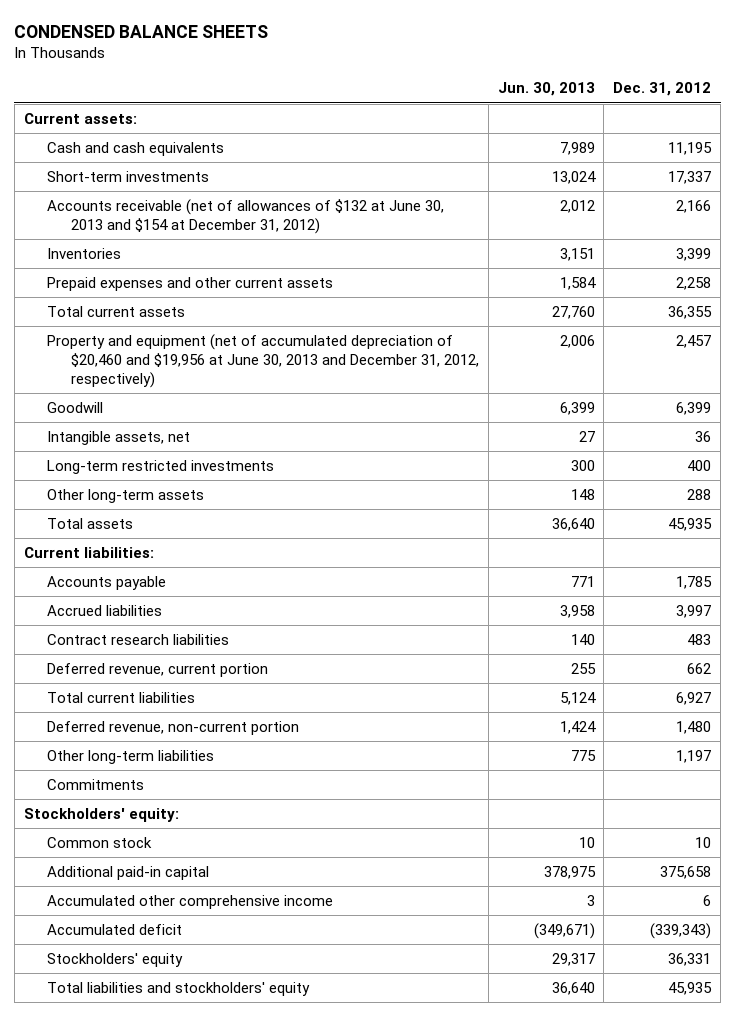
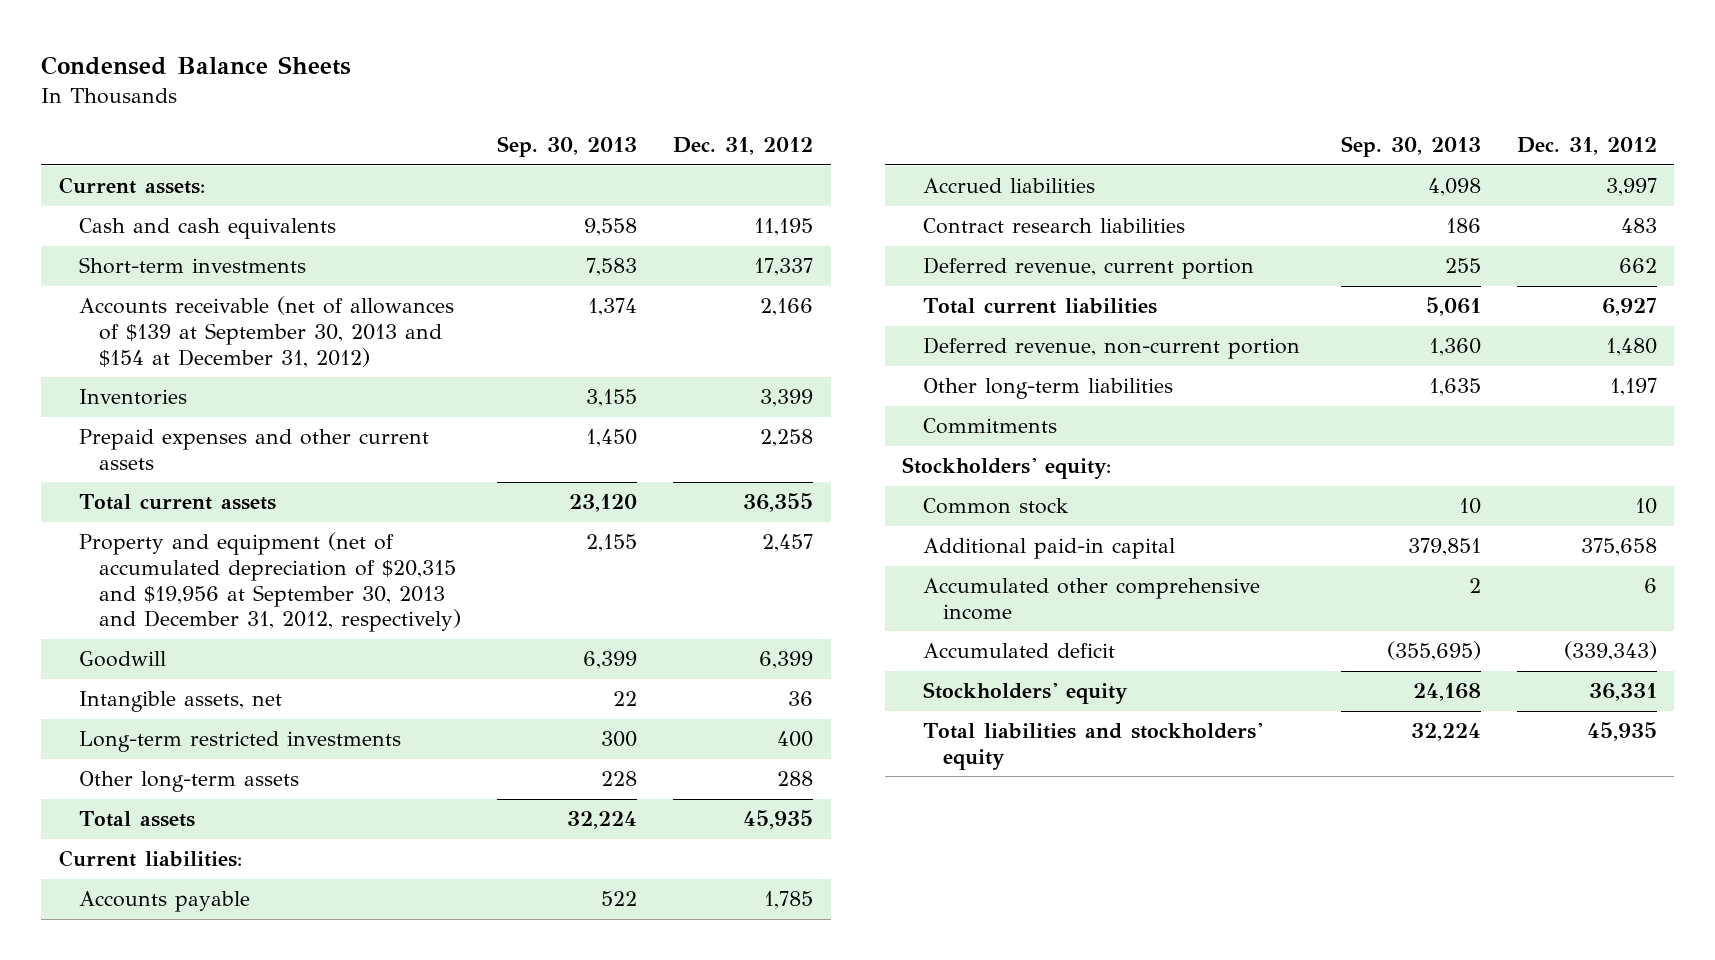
[14,24,269,38] CONDENSED BALANCE SHEETS -> [40,56,351,76] Condensed Balance Sheets
[497,82,595,97] Jun. 30, 2013 -> none
none -> [496,136,637,158] Sep. 30, 2013
[47,198,445,234] Accounts receivable (net of allowances of $132 at June 30, 2013 and $154 at December 31, 2012) -> [78,296,454,368] Accounts receivable (net of allowances of $139 at September 30, 2013 and $154 at December 31, 2012)
[47,333,479,388] Property and equipment (net of accumulated depreciation of $20,460 and $19,956 at June 30, 2013 and December 31, 2012, respectively) -> [78,532,462,633] Property and equipment (net of accumulated depreciation of $20,315 and $19,956 at September 30, 2013 and December 31, 2012, respectively)

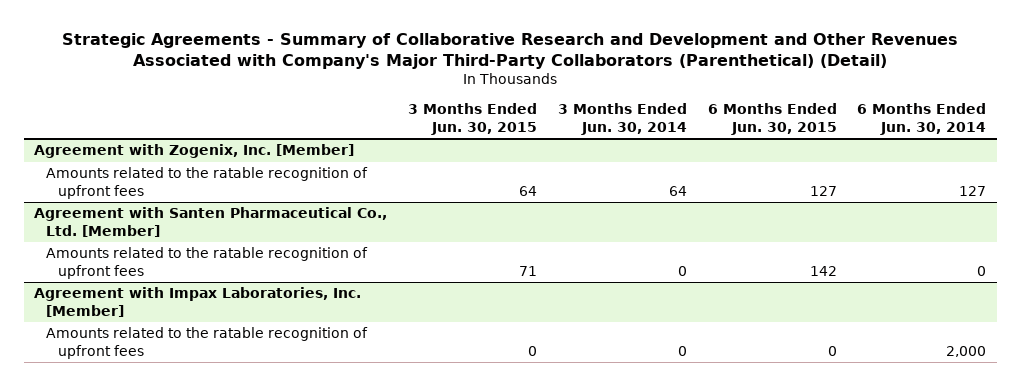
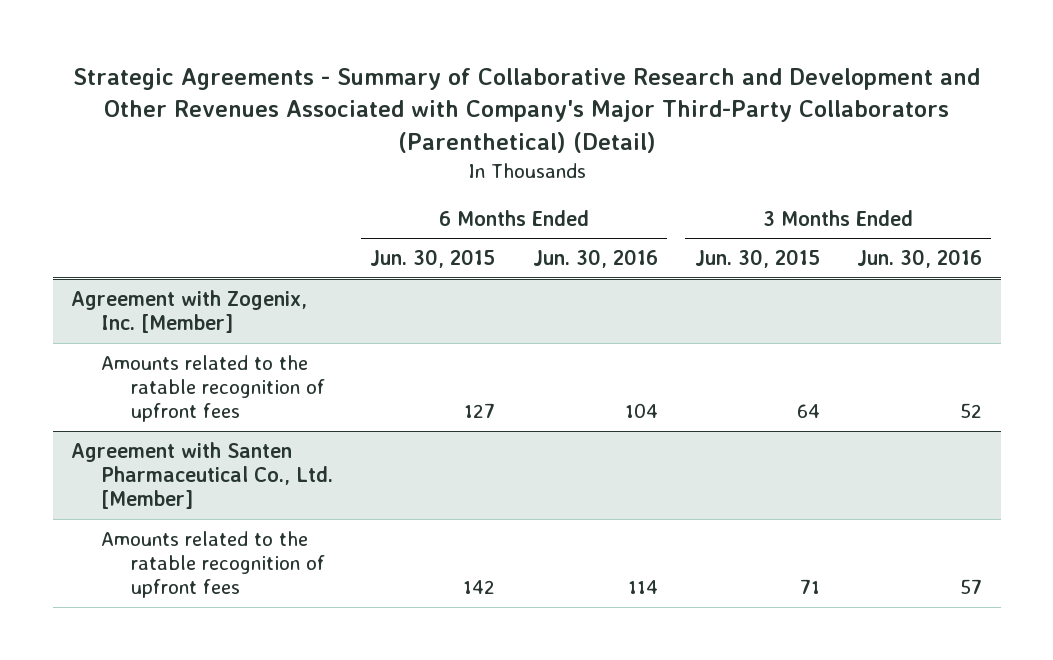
[557,103,687,135] 3 Months Ended Jun. 30, 2014 -> none
[857,103,987,135] 6 Months Ended Jun. 30, 2014 -> none
none -> [532,249,658,269] Jun. 30, 2016
none -> [856,249,982,269] Jun. 30, 2016
[34,287,362,317] Agreement with Impax Laboratories, Inc. [Member] -> none
[46,327,369,359] Amounts related to the ratable recognition of upfront fees -> none

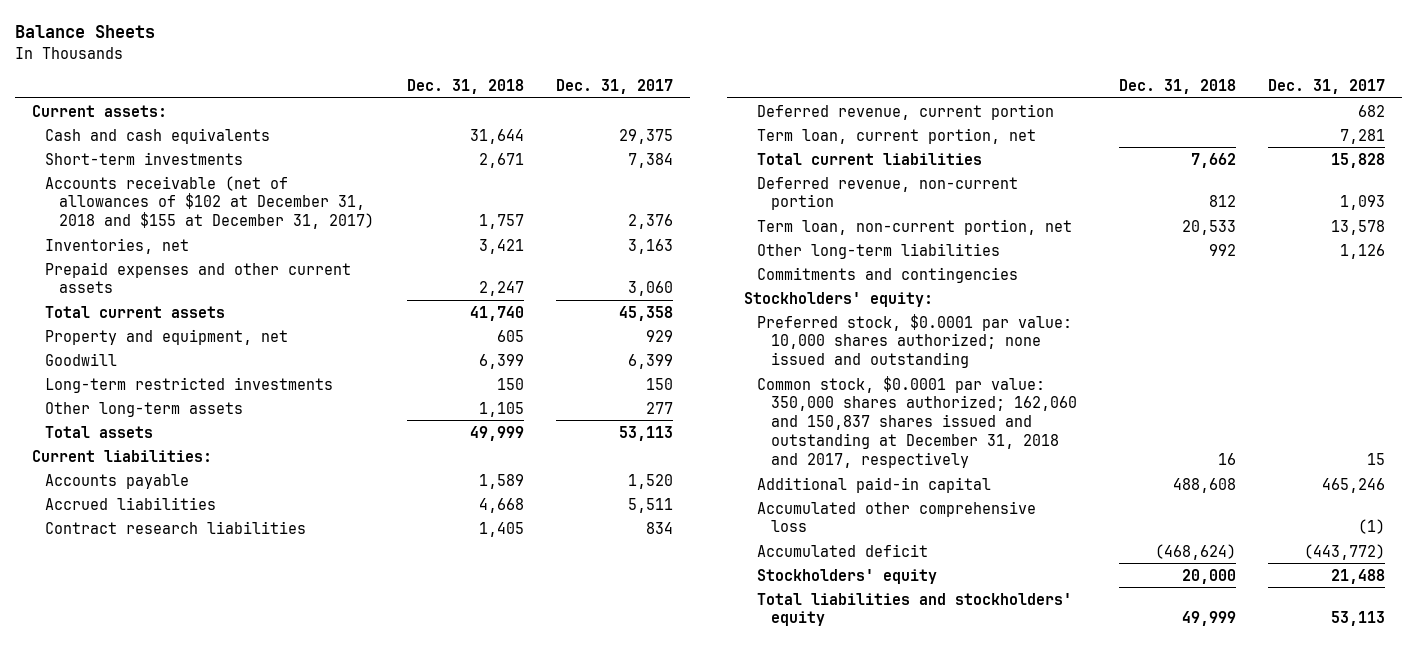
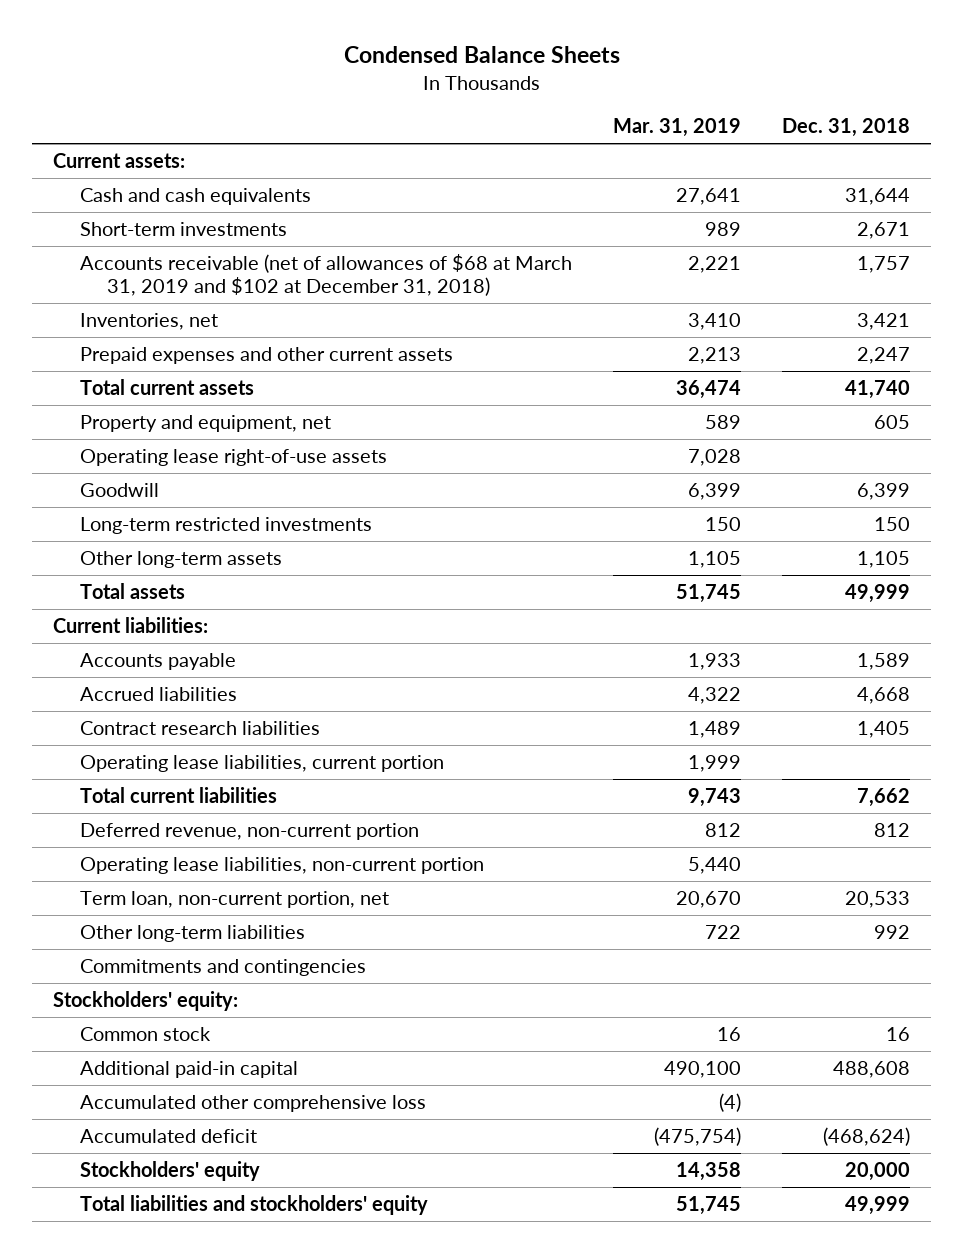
[15,25,156,39] Balance Sheets -> [343,46,620,64] Condensed Balance Sheets
[556,79,674,95] Dec. 31, 2017 -> none
none -> [613,118,742,138] Mar. 31, 2019
[45,175,374,230] Accounts receivable (net of allowances of $102 at December 31, 2018 and $155 at December 31, 2017) -> [80,253,573,296] Accounts receivable (net of allowances of $68 at March 31, 2019 and $102 at December 31, 2018)
none -> [80,448,388,466] Operating lease right-of-use assets
[757,103,1055,120] Deferred revenue, current portion -> none
[757,127,1037,144] Term loan, current portion, net -> none
none -> [80,754,445,772] Operating lease liabilities, current portion
none -> [80,856,485,874] Operating lease liabilities, non-current portion
[757,313,1073,369] Preferred stock, $0.0001 par value: 10,000 shares authorized; none issued and outstanding -> none
[757,375,1077,469] Common stock, $0.0001 par value: 350,000 shares authorized; 162,060 and 150,837 shares issued and outstanding at December 31, 2018 and 2017, respectively -> [80,1026,212,1041] Common stock

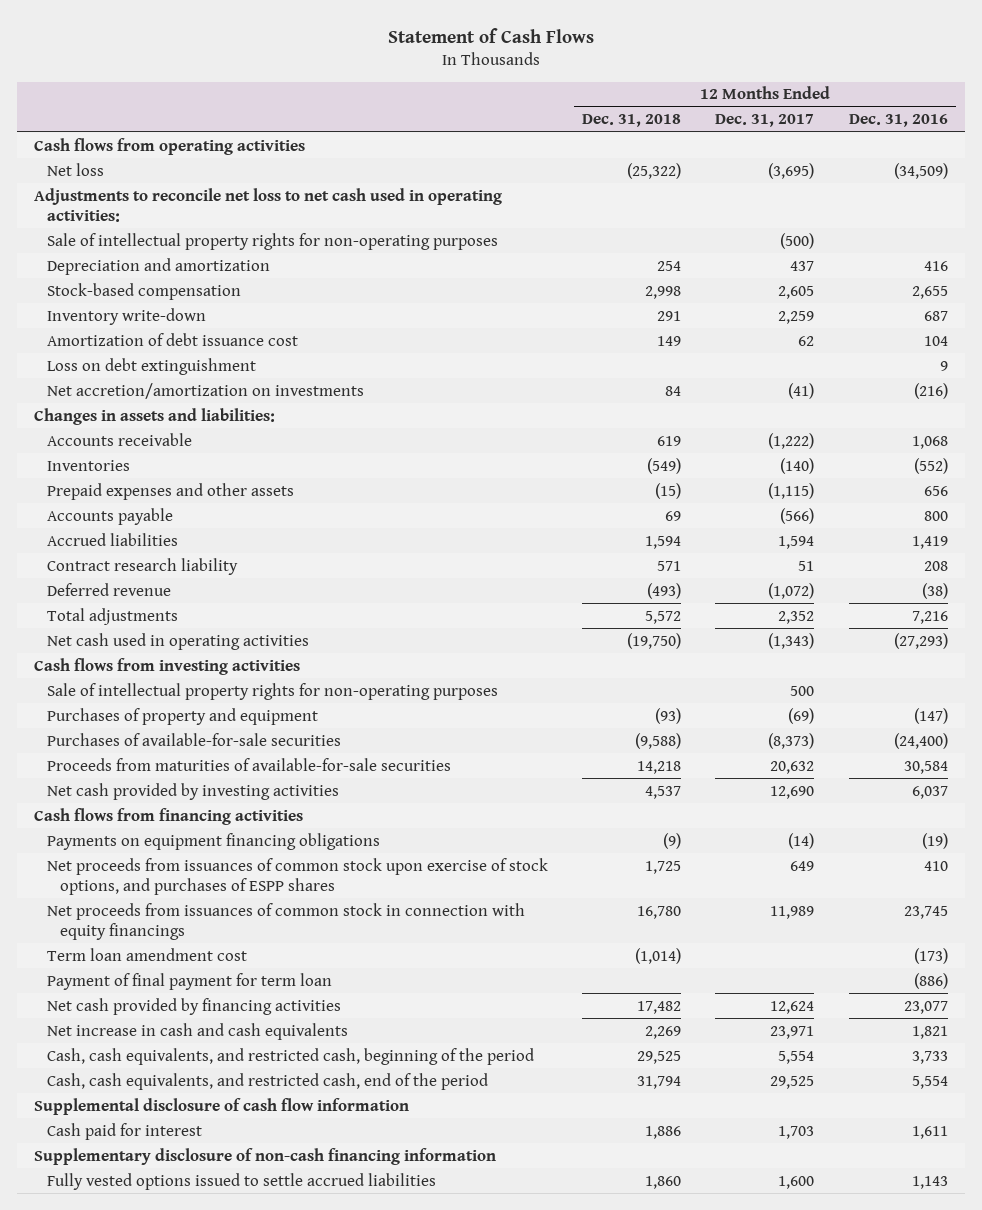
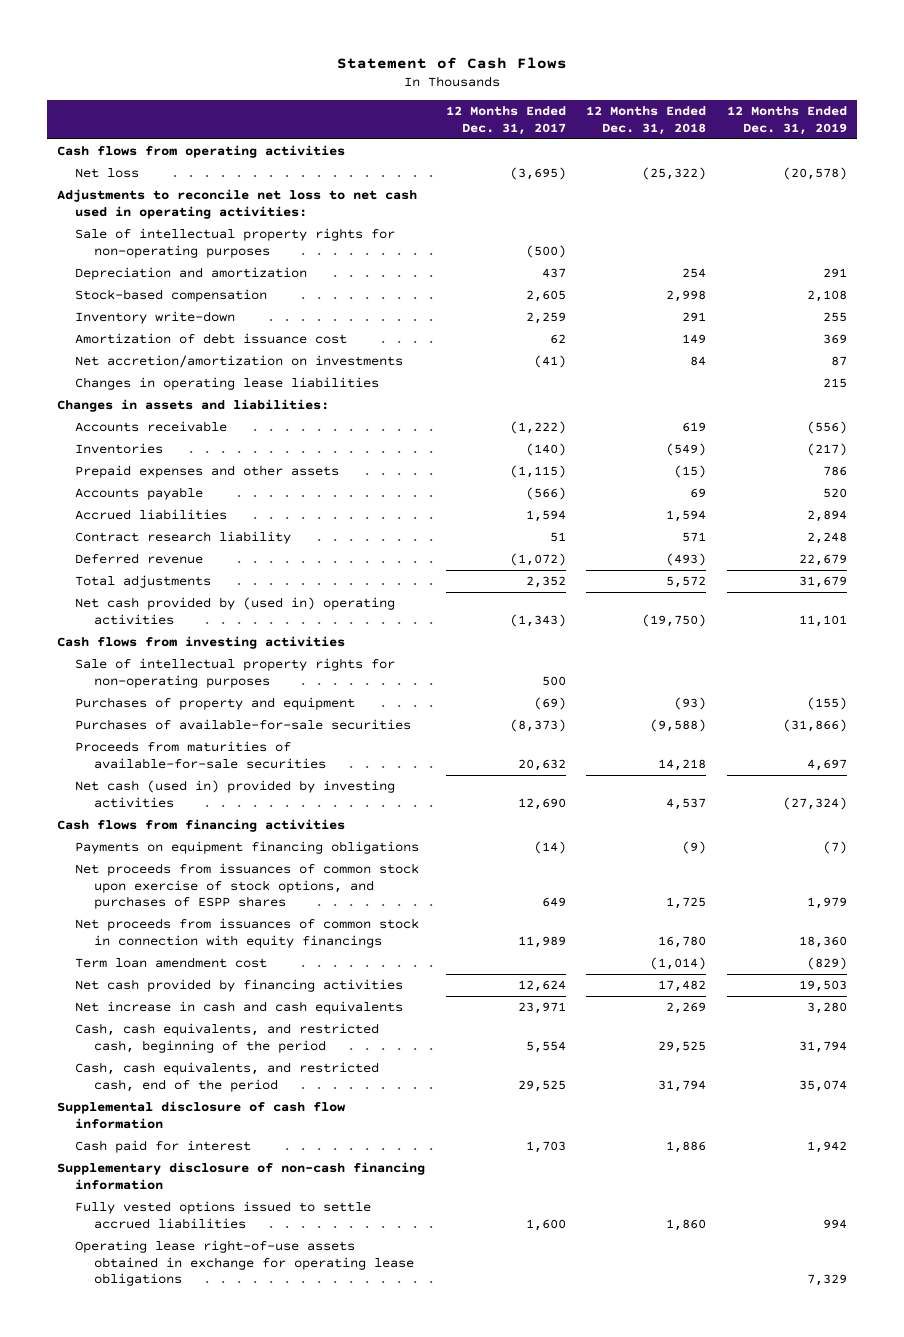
[848,114,948,128] Dec. 31, 2016 -> none
none -> [727,106,848,136] 12 Months Ended Dec. 31, 2019
[47,357,257,375] Loss on debt extinguishment -> none
none -> [75,377,380,391] Changes in operating lease liabilities
[47,632,310,650] Net cash used in operating activities -> [75,597,396,625] Net cash provided by (used in) operating activities
[47,782,340,800] Net cash provided by investing activities -> [75,780,396,808] Net cash (used in) provided by investing activities
[47,972,333,990] Payment of final payment for term loan -> none
none -> [75,1240,414,1287] Operating lease right-of-use assets obtained in exchange for operating lease obligations

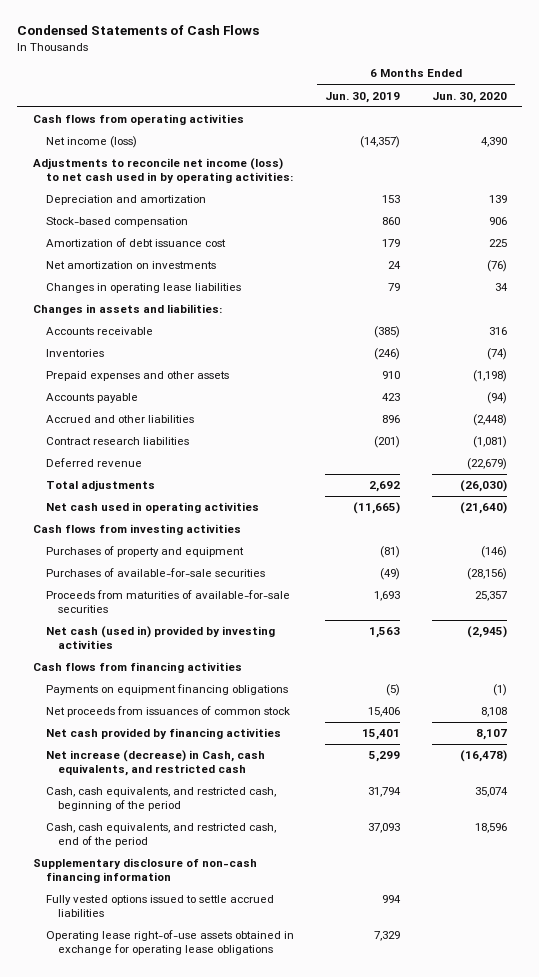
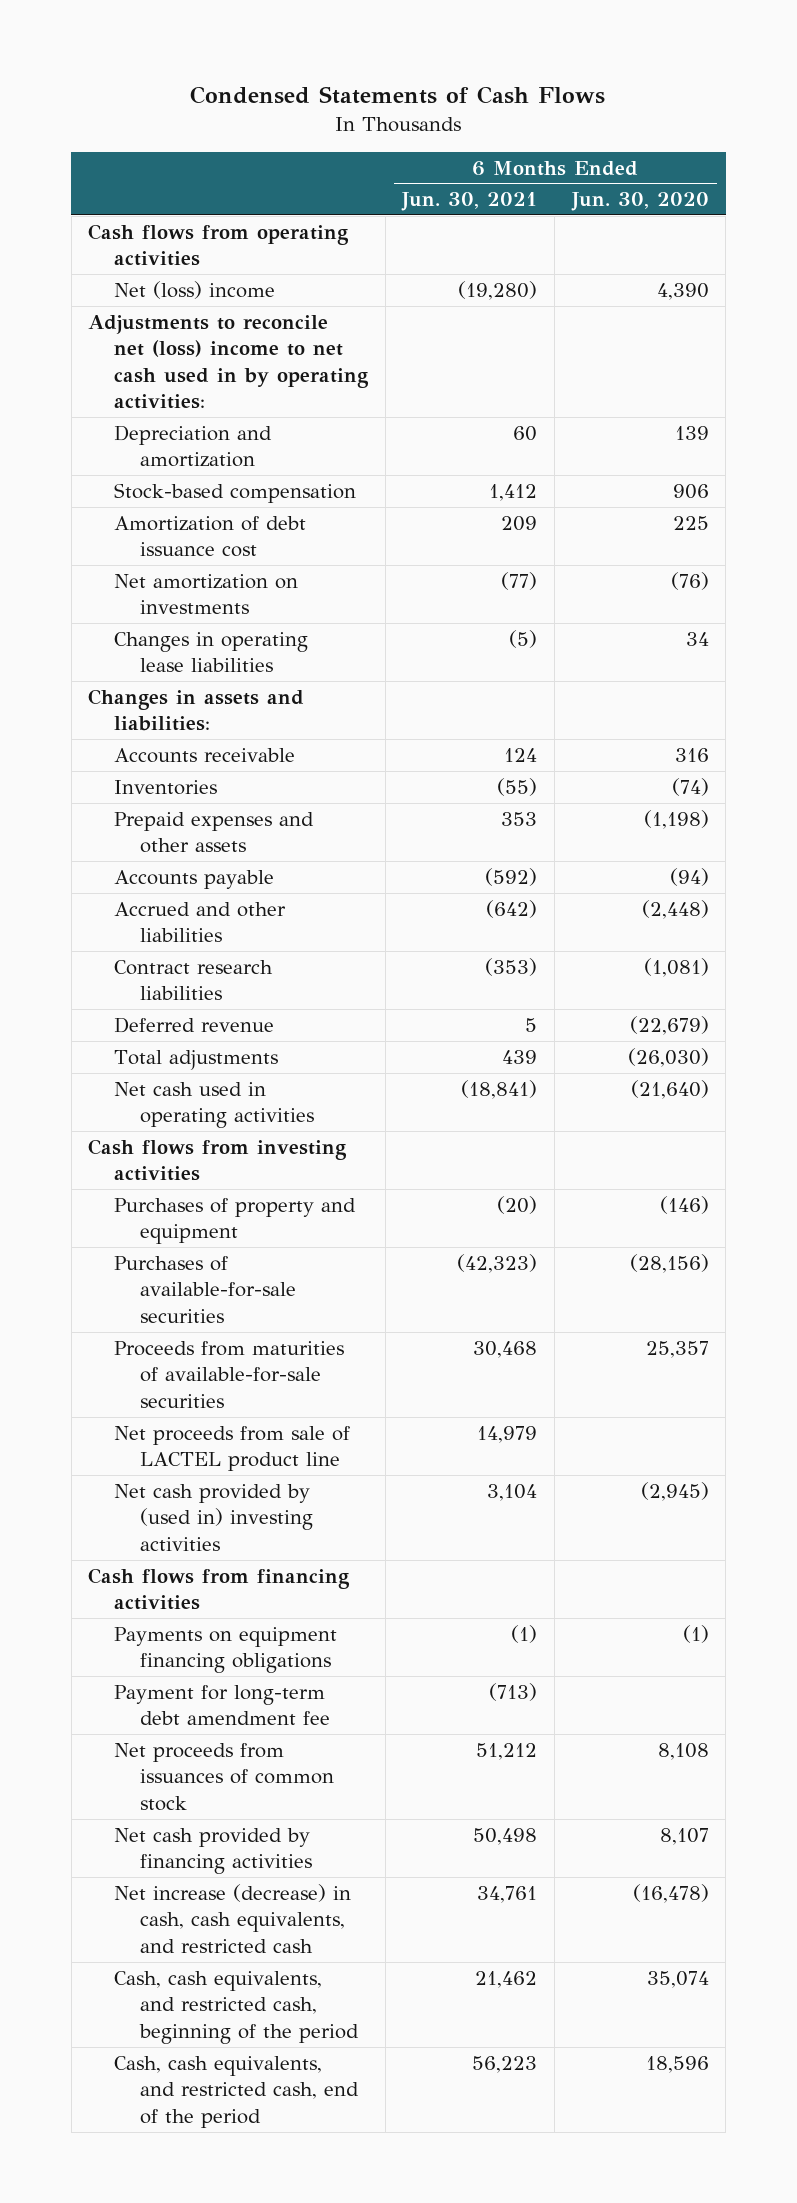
[325,91,401,103] Jun. 30, 2019 -> none
none -> [401,192,538,212] Jun. 30, 2021
[45,136,137,149] Net income (loss) -> [114,280,276,299] Net (loss) income
[32,158,293,183] Adjustments to reconcile net income (loss) to net cash used in by operating activities: -> [88,314,370,410] Adjustments to reconcile net (loss) income to net cash used in by operating activities:
none -> [114,1425,351,1472] Net proceeds from sale of LACTEL product line
[45,626,275,649] Net cash (used in) provided by investing activities -> [114,1483,313,1551] Net cash provided by (used in) investing activities
none -> [114,1684,330,1726] Payment for long-term debt amendment fee
[45,750,265,776] Net increase (decrease) in Cash, cash equivalents, and restricted cash -> [114,1883,352,1953] Net increase (decrease) in cash, cash equivalents, and restricted cash
[32,858,257,883] Supplementary disclosure of non-cash financing information -> none
[45,895,274,917] Fully vested options issued to settle accrued liabilities -> none
[45,930,294,955] Operating lease right-of-use assets obtained in exchange for operating lease obligations -> none

